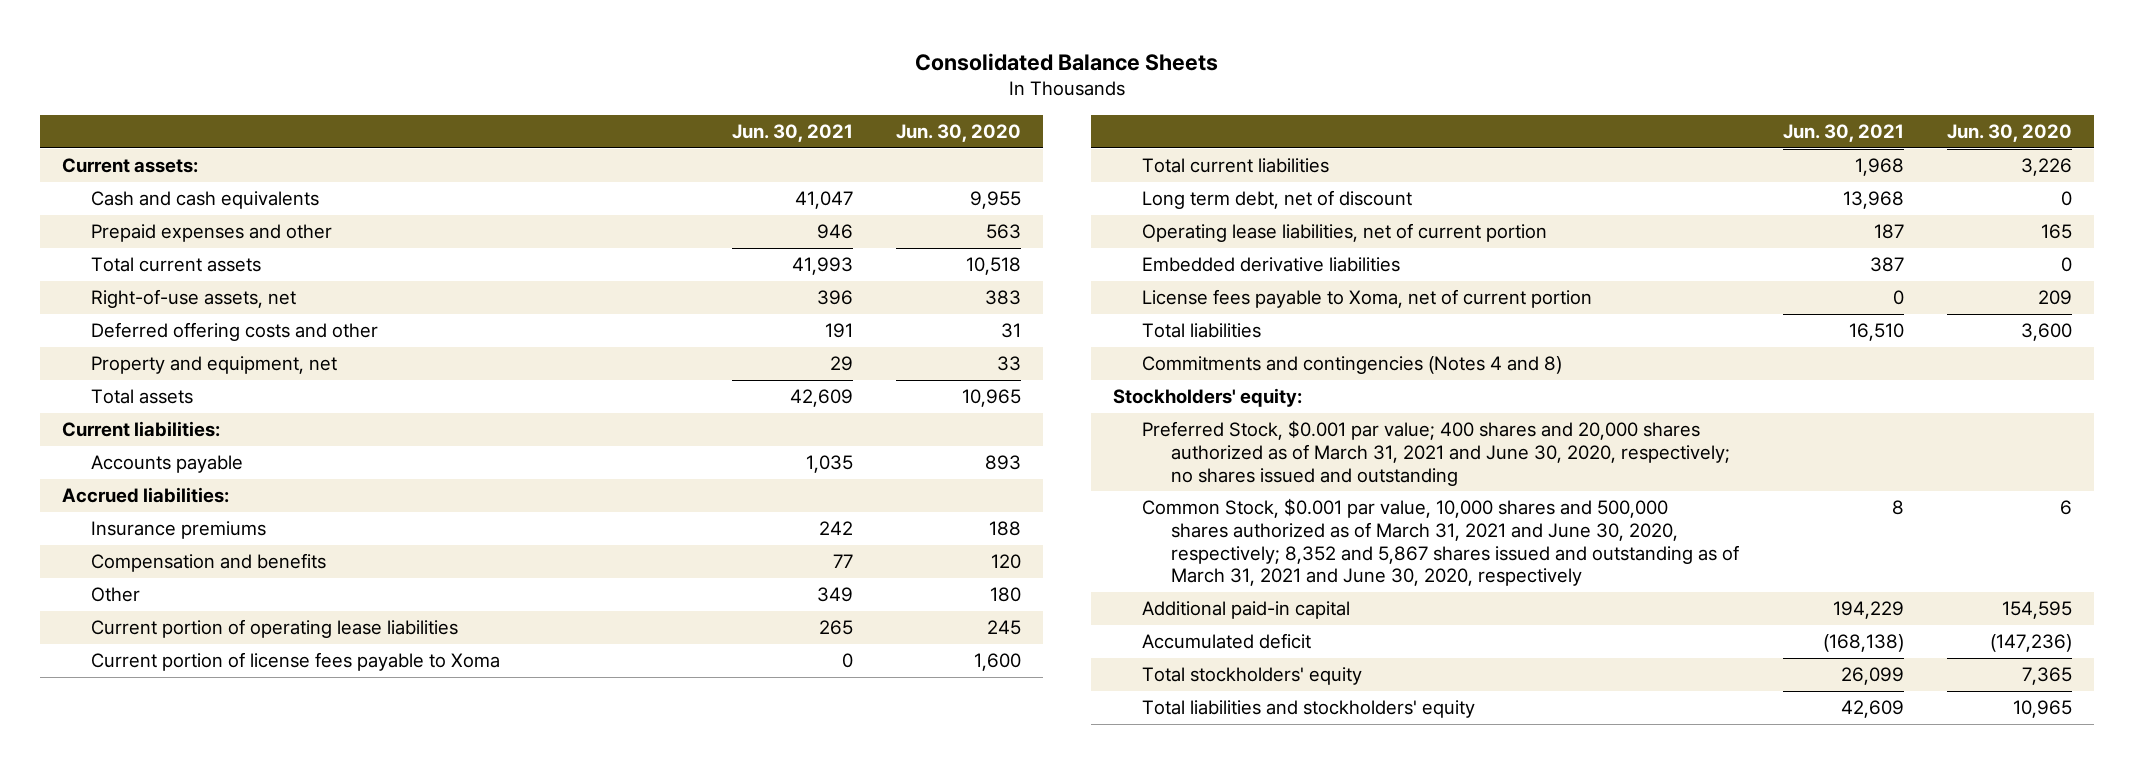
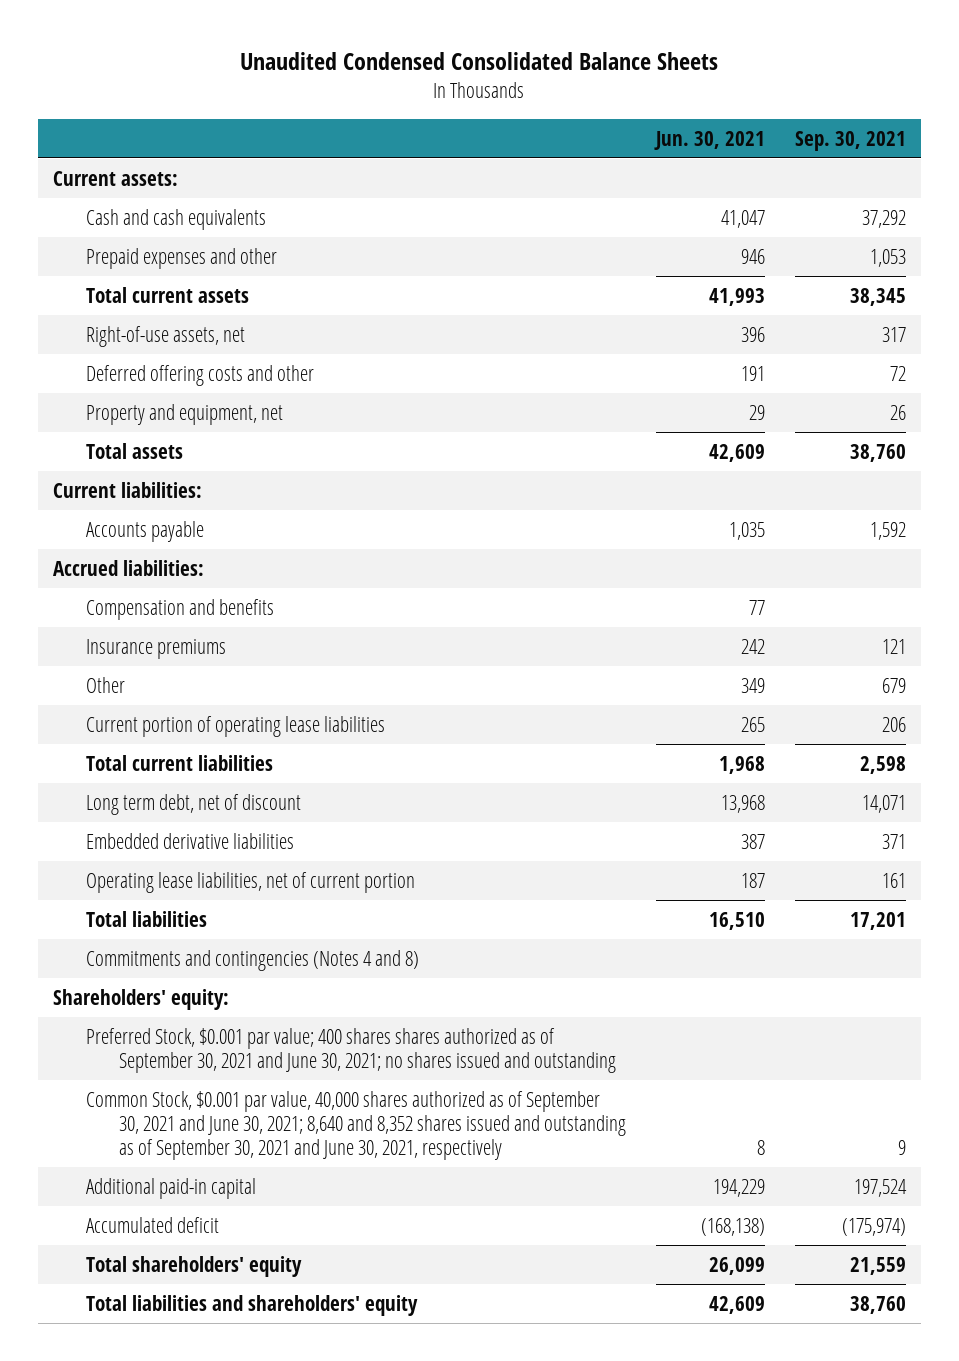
[914,52,1218,71] Consolidated Balance Sheets -> [240,52,719,71] Unaudited Condensed Consolidated Balance Sheets
[896,123,1022,142] Jun. 30, 2020 -> none
none -> [795,130,907,151] Sep. 30, 2021
[90,521,266,540] Insurance premiums -> [86,638,227,659] Insurance premiums
[90,652,500,672] Current portion of license fees payable to Xoma -> none
[1141,289,1592,309] License fees payable to Xoma, net of current portion -> none
[1141,223,1547,243] Operating lease liabilities, net of current portion -> [86,871,416,893] Operating lease liabilities, net of current portion
[1112,388,1302,408] Stockholders' equity: -> [52,988,229,1010] Shareholders' equity:
[1141,420,1730,486] Preferred Stock, $0.001 par value; 400 shares and 20,000 shares authorized as of March 31, 2021 and June 30, 2020, respectively; no shares issued and outstanding -> [86,1027,617,1073] Preferred Stock, $0.001 par value; 400 shares shares authorized as of September 30, 2021 and June 30, 2021; no shares issued and outstanding
[1141,498,1739,587] Common Stock, $0.001 par value, 10,000 shares and 500,000 shares authorized as of March 31, 2021 and June 30, 2020, respectively; 8,352 and 5,867 shares issued and outstanding as of March 31, 2021 and June 30, 2020, respectively -> [86,1090,627,1160] Common Stock, $0.001 par value, 40,000 shares authorized as of September 30, 2021 and June 30, 2021; 8,640 and 8,352 shares issued and outstanding as of September 30, 2021 and June 30, 2021, respectively
[1141,667,1362,686] Total stockholders' equity -> [86,1255,303,1277] Total shareholders' equity
[1141,700,1475,719] Total liabilities and stockholders' equity -> [86,1294,419,1316] Total liabilities and shareholders' equity

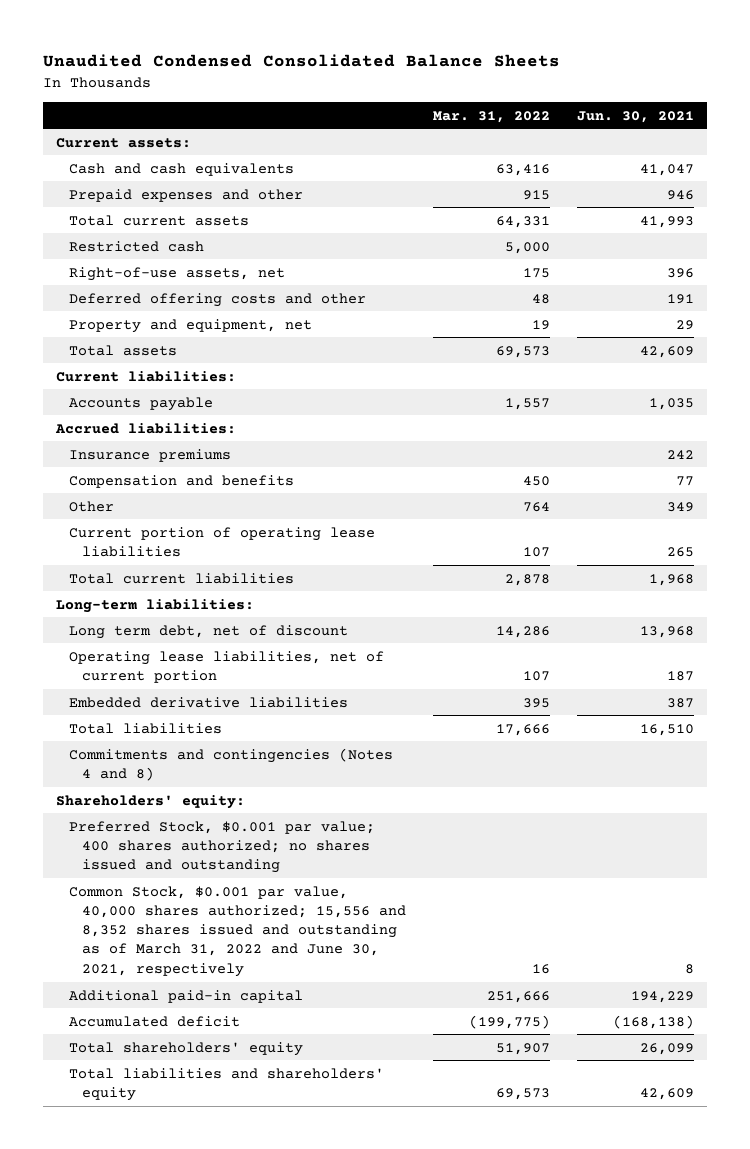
[795,130,907,151] Sep. 30, 2021 -> none
none -> [432,110,550,123] Mar. 31, 2022
none -> [69,240,205,252] Restricted cash
[86,598,275,620] Compensation and benefits -> [69,474,295,488] Compensation and benefits
none -> [55,598,254,613] Long-term liabilities:
[86,832,295,849] Embedded derivative liabilities -> [69,696,349,708] Embedded derivative liabilities
[86,1027,617,1073] Preferred Stock, $0.001 par value; 400 shares shares authorized as of September 30, 2021 and June 30, 2021; no shares issued and outstanding -> [69,820,376,874] Preferred Stock, $0.001 par value; 400 shares authorized; no shares issued and outstanding
[86,1090,627,1160] Common Stock, $0.001 par value, 40,000 shares authorized as of September 30, 2021 and June 30, 2021; 8,640 and 8,352 shares issued and outstanding as of September 30, 2021 and June 30, 2021, respectively -> [69,885,407,977] Common Stock, $0.001 par value, 40,000 shares authorized; 15,556 and 8,352 shares issued and outstanding as of March 31, 2022 and June 30, 2021, respectively

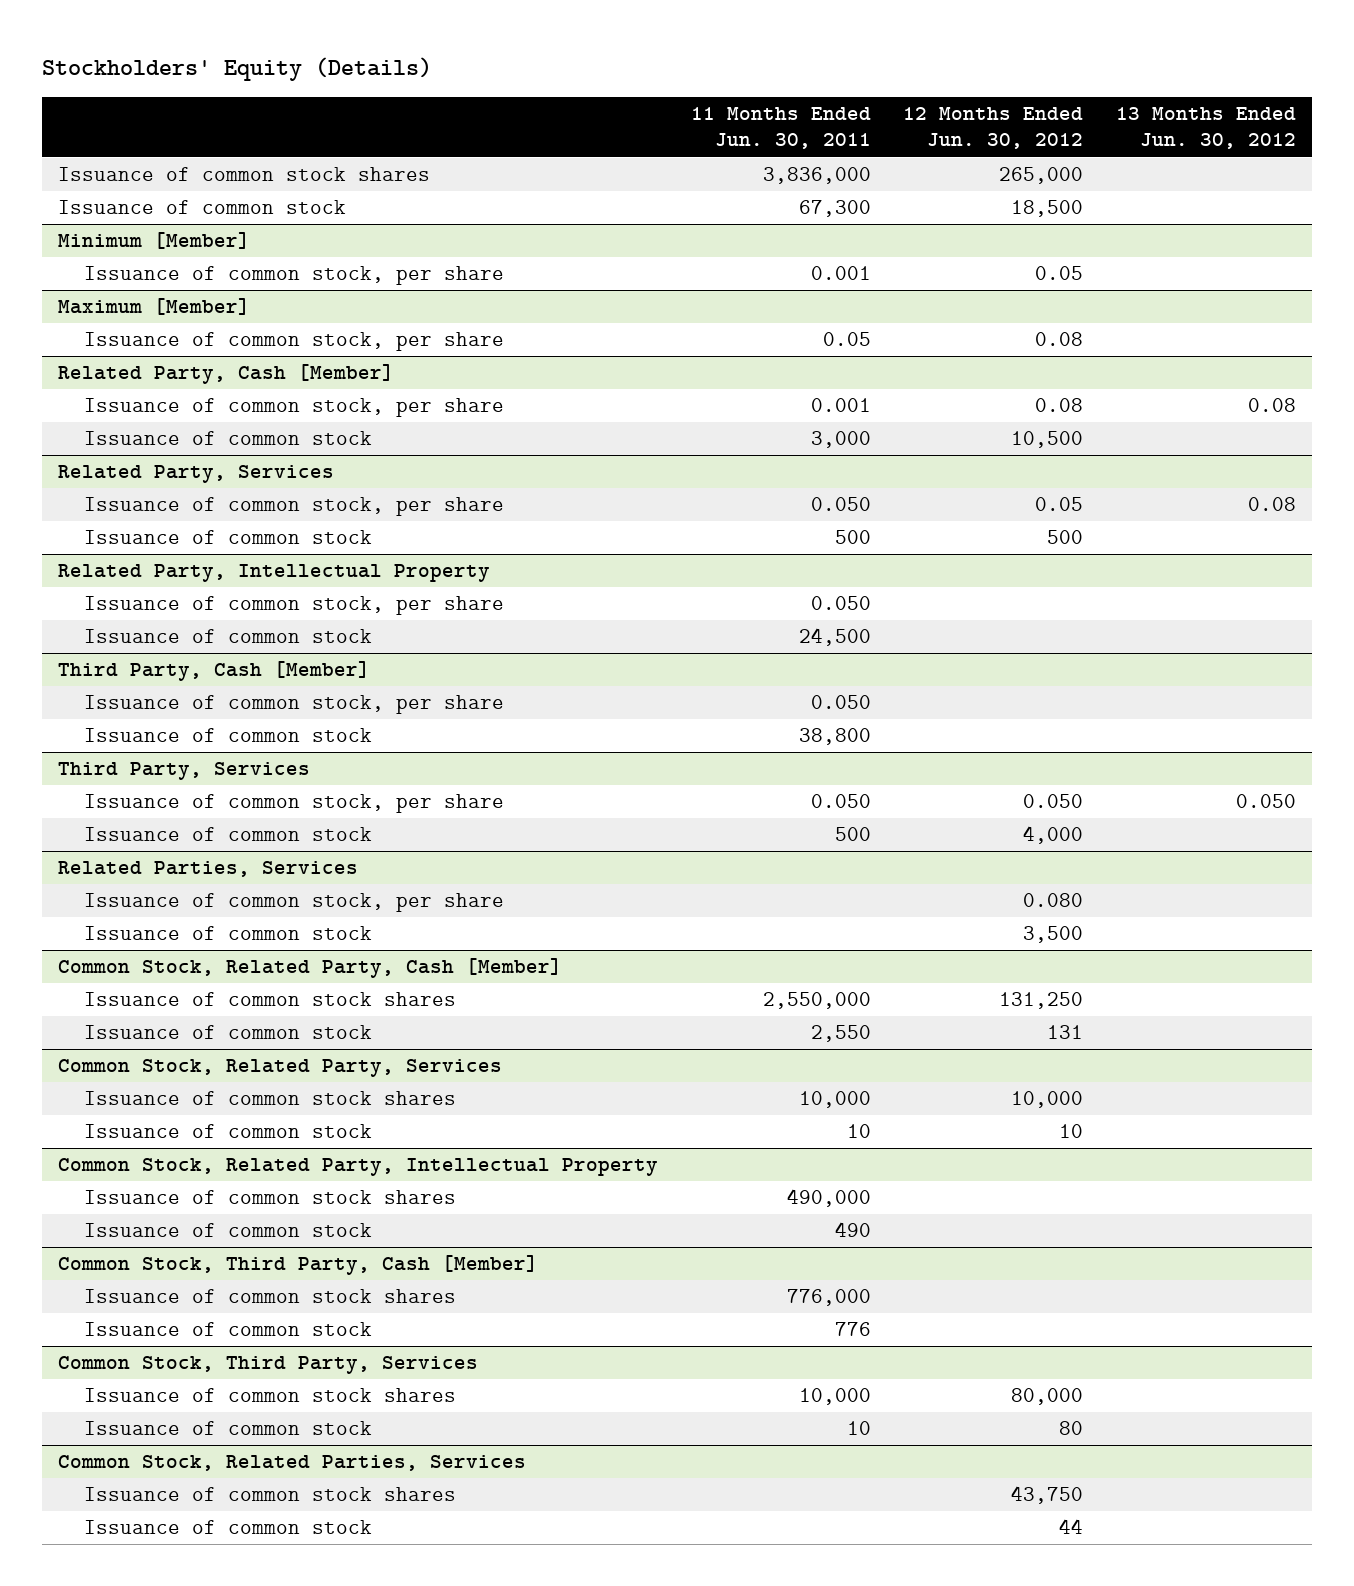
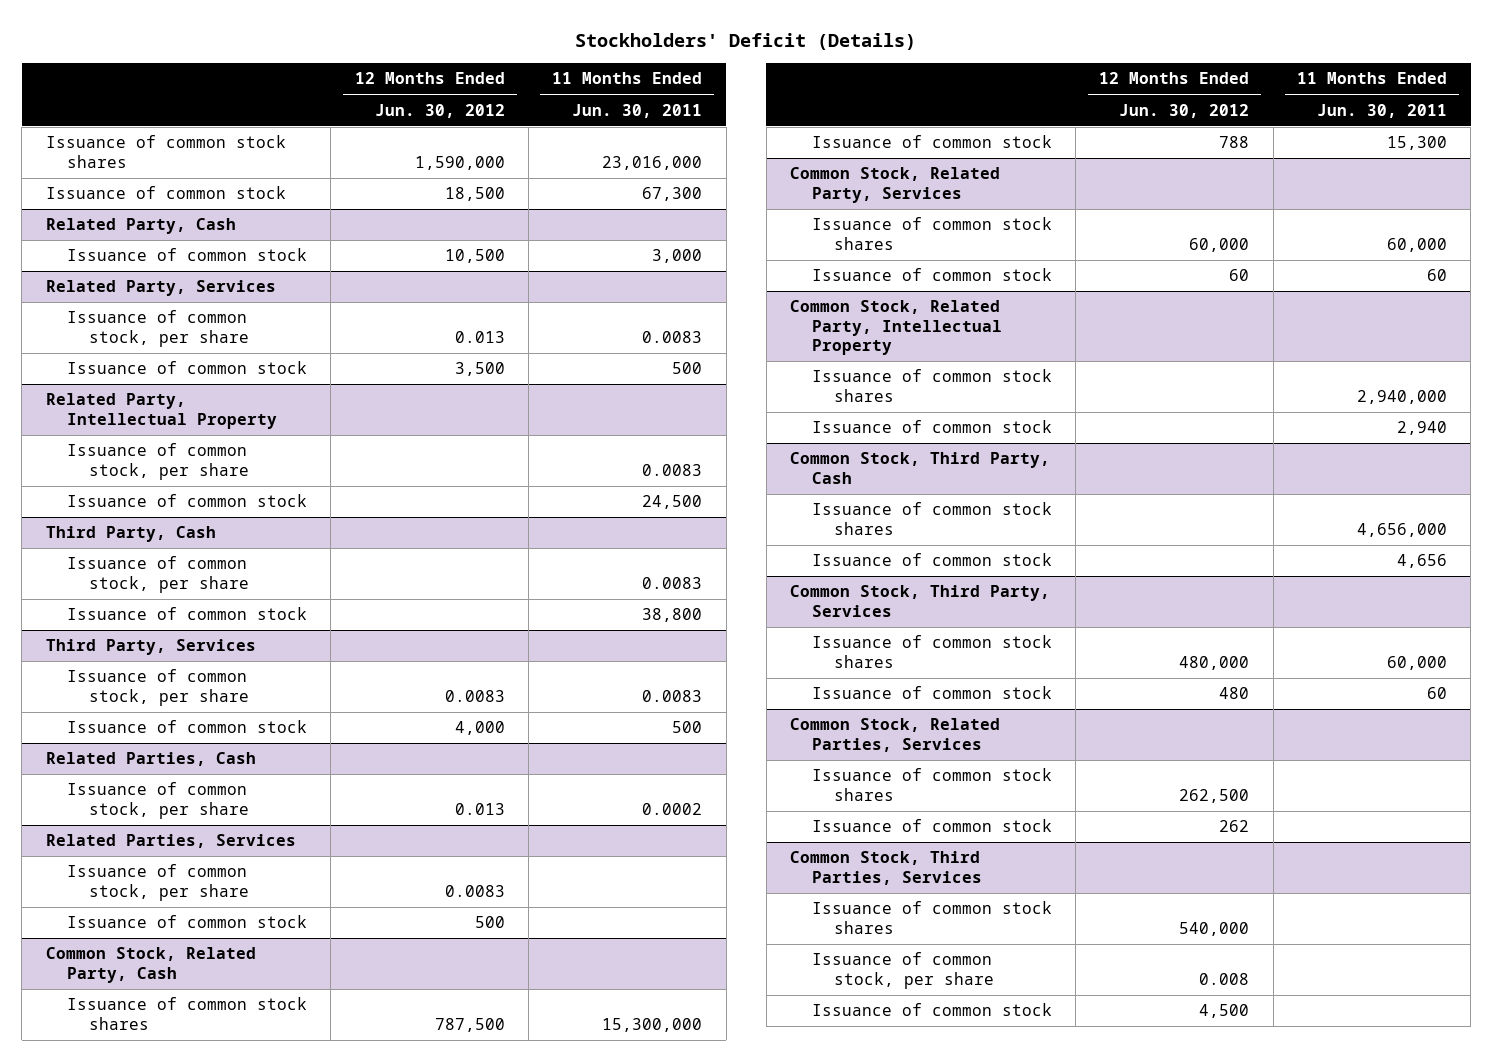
[41,57,432,82] Stockholders' Equity (Details) -> [575,32,917,50] Stockholders' Deficit (Details)
[1115,106,1296,150] 13 Months Ended Jun. 30, 2012 -> none
[762,167,871,185] 3,836,000 -> [602,155,703,170] 23,016,000
[999,167,1084,185] 265,000 -> [414,155,505,170] 1,590,000
[58,232,251,250] Minimum [Member] -> none
[84,266,505,286] Issuance of common stock, per share -> none
[58,298,251,316] Maximum [Member] -> none
[84,332,505,352] Issuance of common stock, per share -> none
[84,398,505,418] Issuance of common stock, per share -> none
[58,364,395,385] Related Party, Cash [Member] -> [45,218,236,235] Related Party, Cash
[810,497,871,512] 0.050 -> [642,330,703,343] 0.0083
[1035,497,1084,512] 0.05 -> [454,330,505,343] 0.013
[1047,530,1084,545] 500 -> [454,362,505,377] 3,500
[810,596,871,611] 0.050 -> [642,463,703,476] 0.0083
[58,661,371,682] Third Party, Cash [Member] -> [45,526,216,543] Third Party, Cash
[810,695,871,710] 0.050 -> [642,576,703,589] 0.0083
[810,794,871,809] 0.050 -> [642,689,703,702] 0.0083
[1023,794,1084,809] 0.050 -> [444,689,505,702] 0.0083
none -> [45,752,256,767] Related Parties, Cash
none -> [67,782,249,819] Issuance of common stock, per share
[1023,893,1084,908] 0.080 -> [444,884,505,897] 0.0083
[1023,926,1084,944] 3,500 -> [474,916,505,929] 500
[58,958,563,979] Common Stock, Related Party, Cash [Member] -> [45,947,256,983] Common Stock, Related Party, Cash
[762,992,871,1010] 2,550,000 -> [602,1017,703,1032] 15,300,000
[999,992,1084,1010] 131,250 -> [434,1017,505,1032] 787,500
[810,1025,871,1043] 2,550 -> [1386,136,1447,151] 15,300
[1047,1025,1084,1040] 131 -> [1219,136,1250,149] 788
[798,1091,871,1109] 10,000 -> [1386,237,1447,252] 60,000
[1011,1091,1084,1109] 10,000 -> [1189,237,1250,252] 60,000
[846,1124,871,1139] 10 -> [1426,269,1447,282] 60
[1059,1124,1084,1139] 10 -> [1229,269,1250,282] 60
[786,1189,871,1208] 490,000 -> [1356,389,1447,404] 2,940,000
[834,1222,871,1238] 490 -> [1396,421,1447,436] 2,940
[58,1255,539,1276] Common Stock, Third Party, Cash [Member] -> [790,452,1051,484] Common Stock, Third Party, Cash
[786,1289,871,1307] 776,000 -> [1356,522,1447,537] 4,656,000
[834,1322,871,1337] 776 -> [1396,554,1447,569] 4,656
[798,1388,871,1406] 10,000 -> [1386,655,1447,670] 60,000
[1011,1388,1084,1406] 80,000 -> [1179,655,1250,670] 480,000
[846,1421,871,1436] 10 -> [1426,687,1447,700] 60
[1059,1421,1084,1436] 80 -> [1219,687,1250,700] 480
[1011,1486,1084,1505] 43,750 -> [1179,788,1250,803] 262,500
[1059,1519,1084,1535] 44 -> [1219,820,1250,833] 262
none -> [790,851,982,885] Common Stock, Third Parties, Services
none -> [811,901,1052,934] Issuance of common stock shares
none -> [811,952,994,989] Issuance of common stock, per share
none -> [811,1003,1052,1017] Issuance of common stock

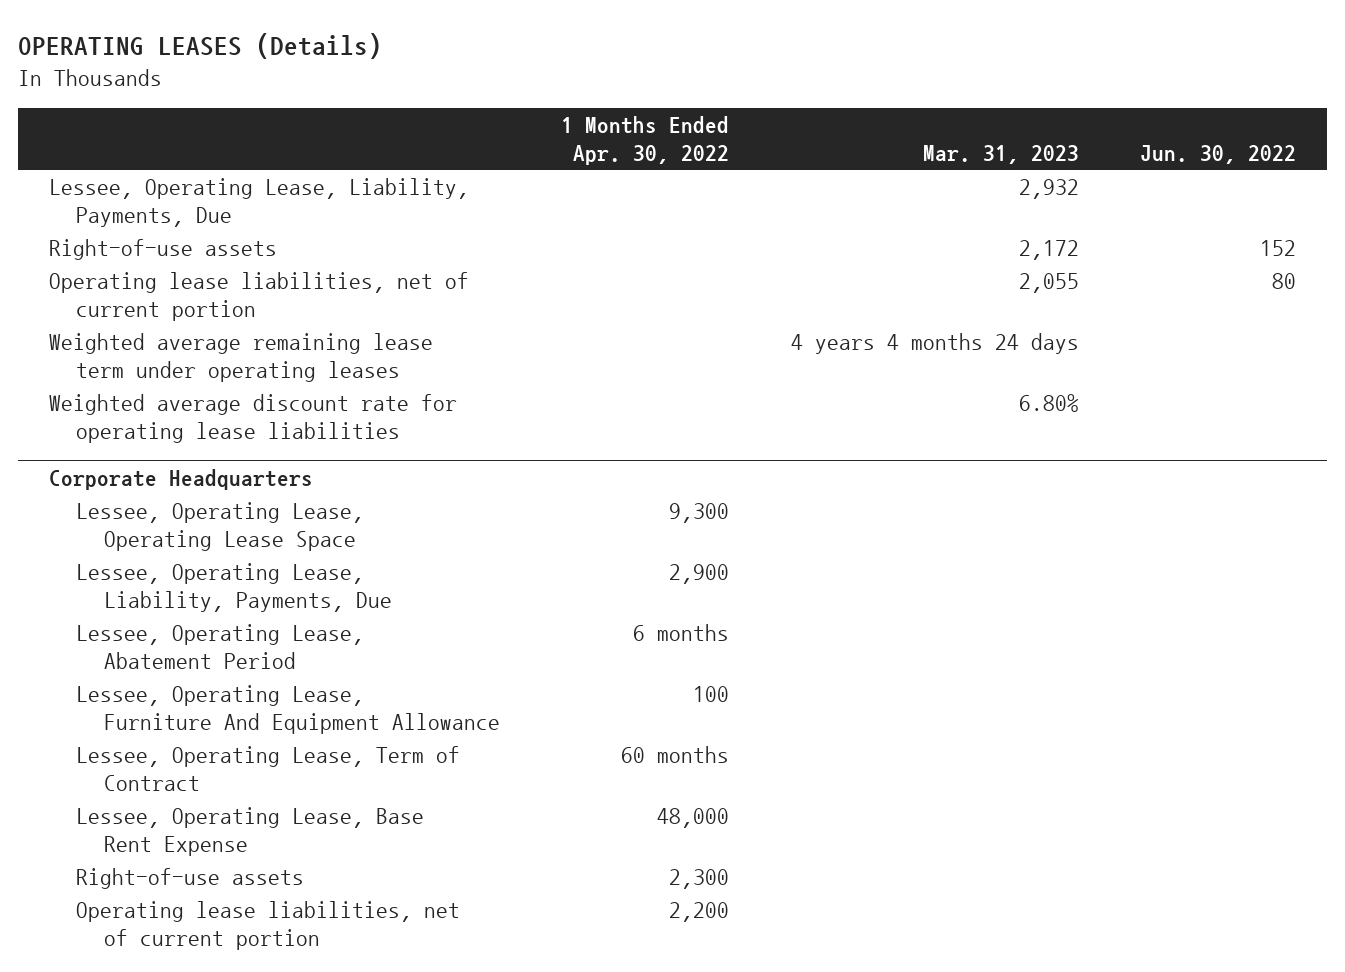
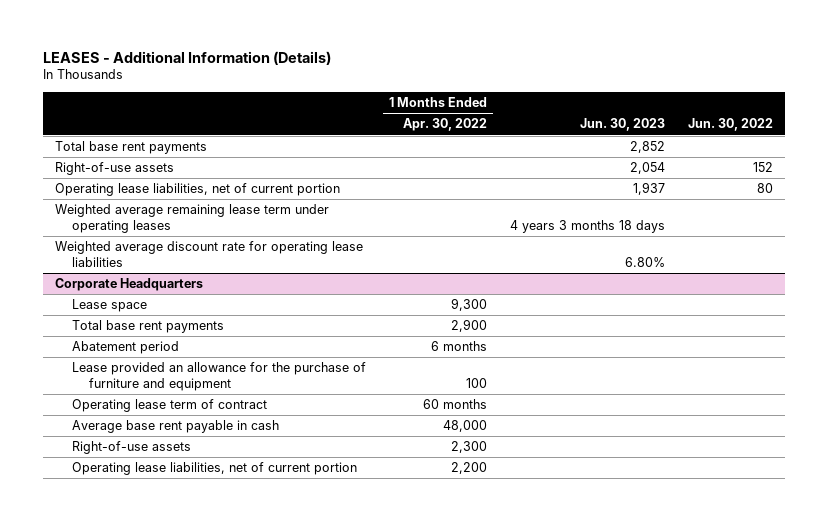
[18,33,383,60] OPERATING LEASES (Details) -> [43,50,332,65] LEASES - Additional Information (Details)
[922,144,1079,164] Mar. 31, 2023 -> none
none -> [580,118,666,132] Jun. 30, 2023
[49,178,470,227] Lessee, Operating Lease, Liability, Payments, Due -> [54,141,207,155] Total base rent payments
[76,502,365,551] Lessee, Operating Lease, Operating Lease Space -> [72,299,148,313] Lease space
[76,563,392,612] Lessee, Operating Lease, Liability, Payments, Due -> [72,320,225,334] Total base rent payments
[76,624,365,669] Lessee, Operating Lease, Abatement Period -> [72,341,180,355] Abatement period
[76,685,500,734] Lessee, Operating Lease, Furniture And Equipment Allowance -> [72,362,367,391] Lease provided an allowance for the purchase of furniture and equipment
[76,746,461,791] Lessee, Operating Lease, Term of Contract -> [72,399,268,413] Operating lease term of contract
[76,807,425,856] Lessee, Operating Lease, Base Rent Expense -> [72,420,280,434] Average base rent payable in cash

